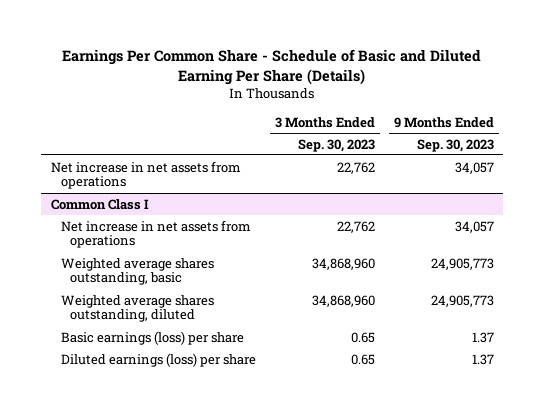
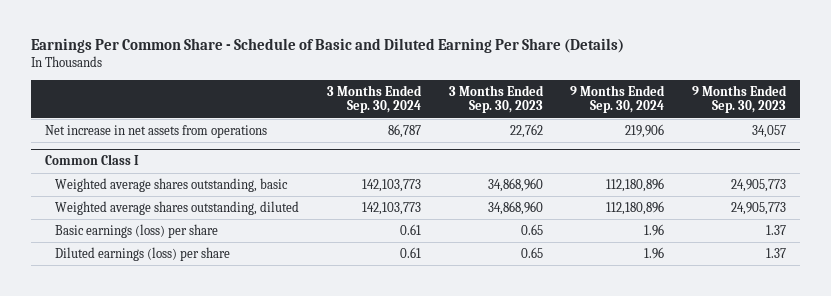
none -> [326,84,422,114] 3 Months Ended Sep. 30, 2024
none -> [570,84,666,114] 9 Months Ended Sep. 30, 2024
[60,219,251,249] Net increase in net assets from operations -> none

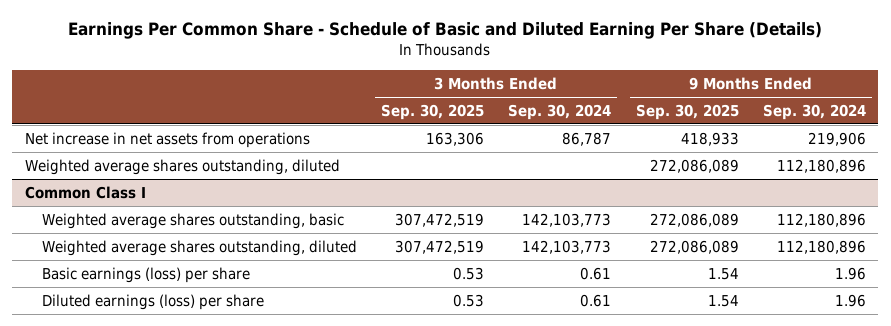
[448,84,544,114] 3 Months Ended Sep. 30, 2023 -> none
[692,84,788,114] 9 Months Ended Sep. 30, 2023 -> none
none -> [381,103,485,120] Sep. 30, 2025
none -> [635,103,739,120] Sep. 30, 2025
none -> [24,158,340,175] Weighted average shares outstanding, diluted

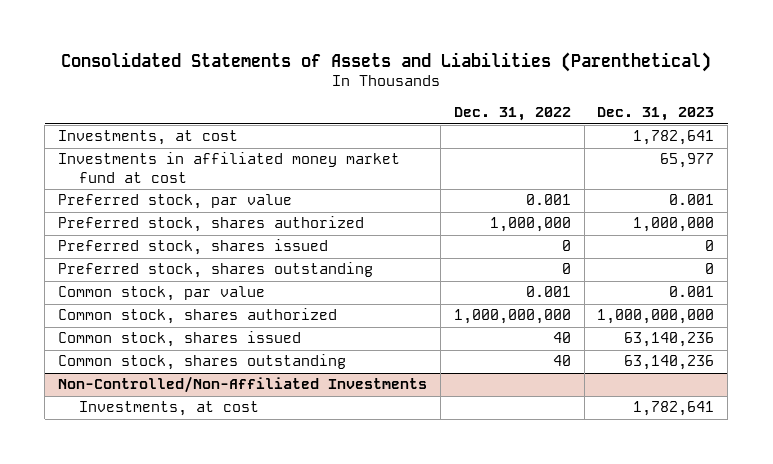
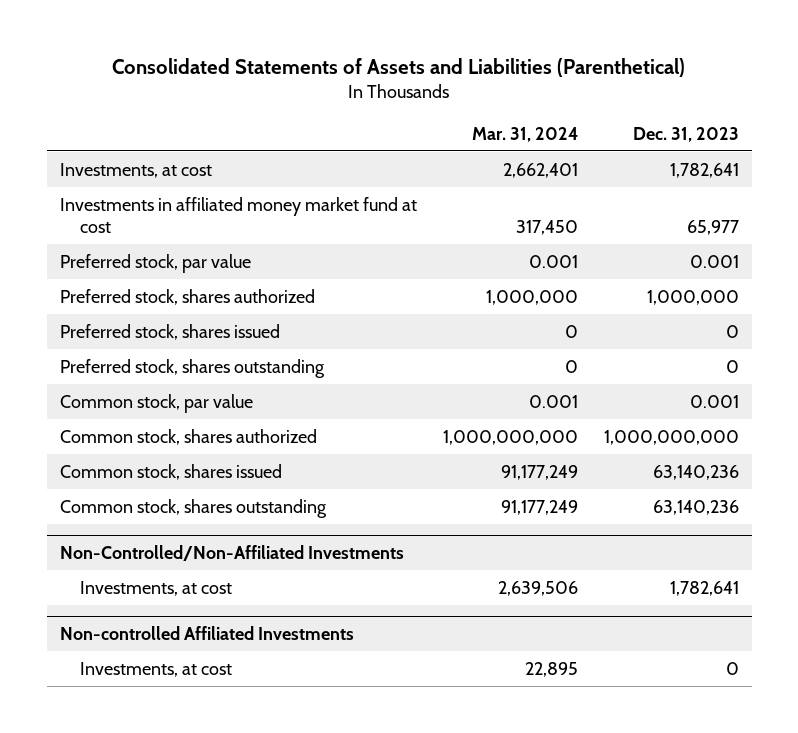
[453,107,571,122] Dec. 31, 2022 -> none
none -> [471,126,578,142] Mar. 31, 2024
none -> [59,625,354,640] Non-controlled Affiliated Investments
none -> [80,661,233,677] Investments, at cost

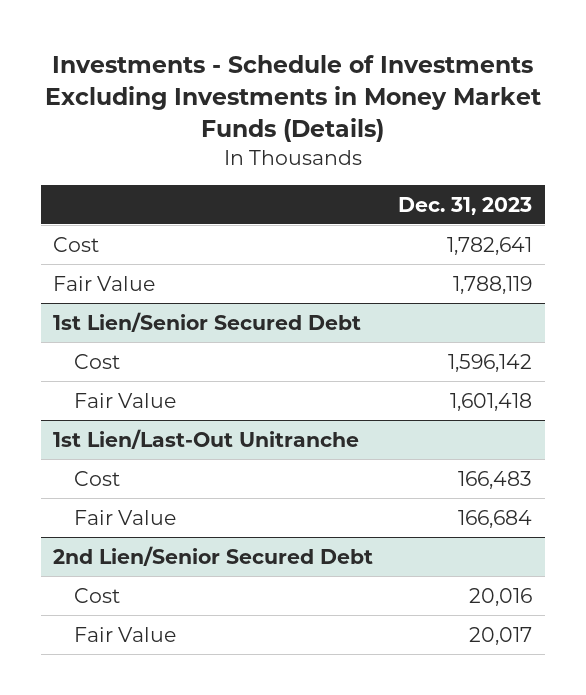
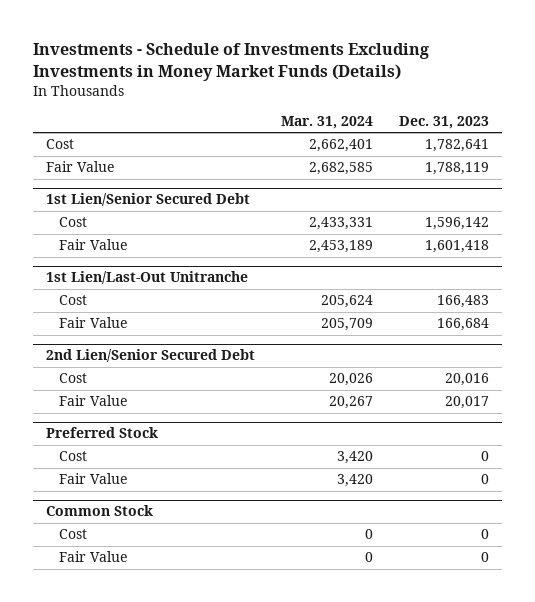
none -> [280,116,373,130] Mar. 31, 2024
none -> [46,427,159,439] Preferred Stock
none -> [59,451,88,462] Cost
none -> [59,473,128,485] Fair Value
none -> [46,505,154,517] Common Stock
none -> [59,529,88,540] Cost
none -> [59,551,128,563] Fair Value

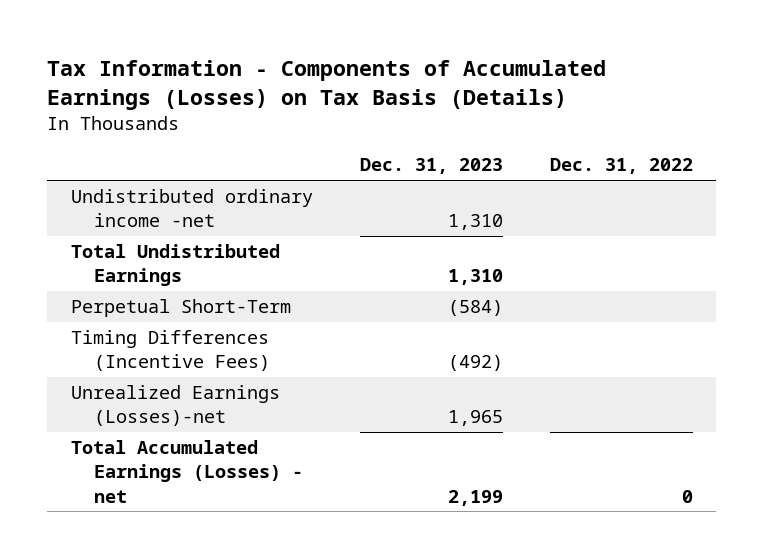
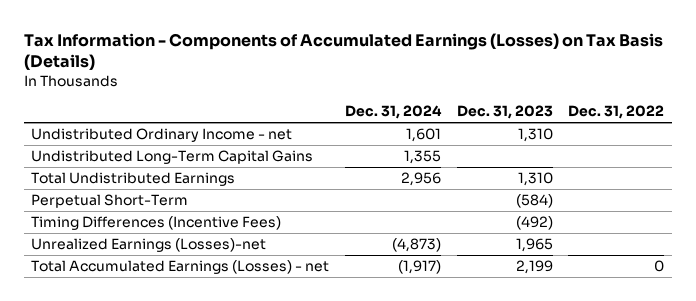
none -> [345,105,443,120] Dec. 31, 2024
[70,189,313,228] Undistributed ordinary income -net -> [31,127,293,142] Undistributed Ordinary Income - net
none -> [31,149,314,164] Undistributed Long-Term Capital Gains

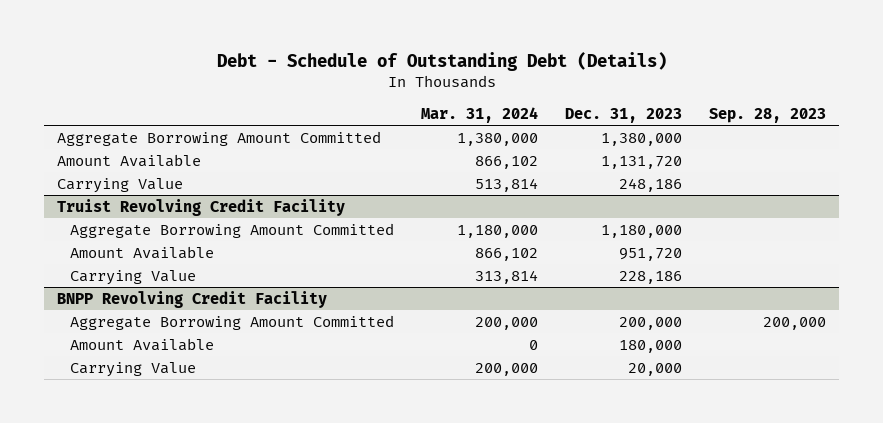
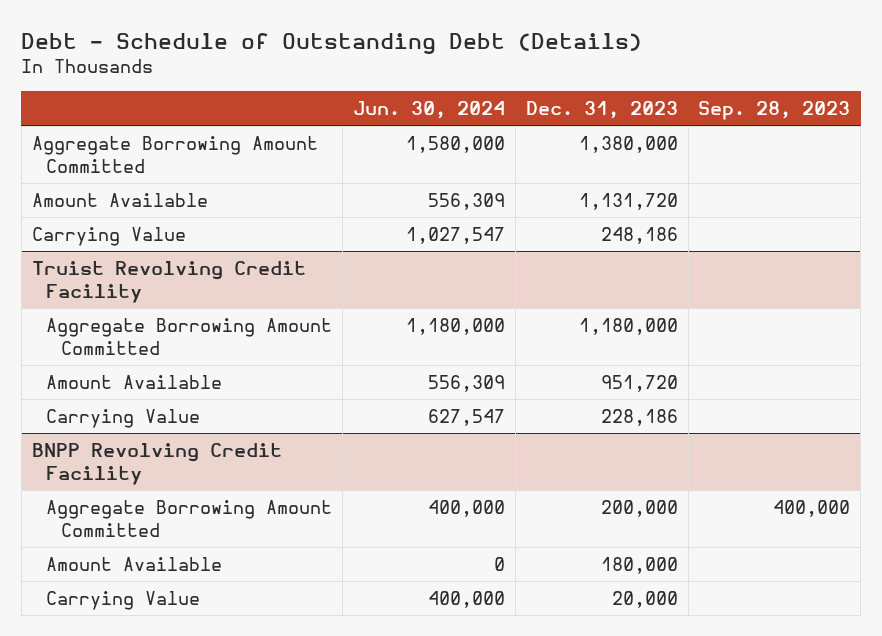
[421,106,539,123] Mar. 31, 2024 -> none
none -> [352,100,505,119] Jun. 30, 2024
[762,316,826,330] 200,000 -> [773,499,851,517] 400,000

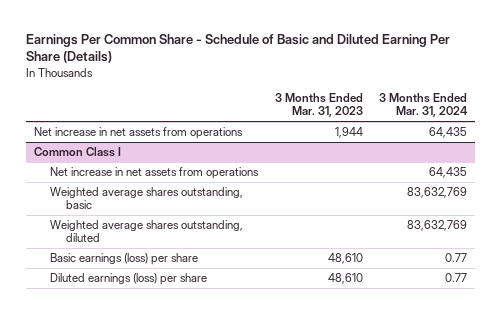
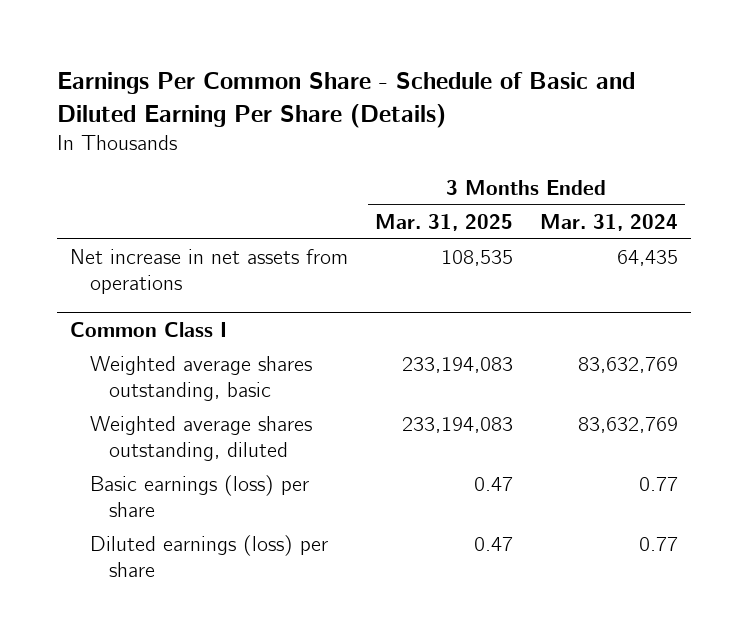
[274,92,363,118] 3 Months Ended Mar. 31, 2023 -> none
none -> [375,213,514,231] Mar. 31, 2025
[50,167,260,180] Net increase in net assets from operations -> none

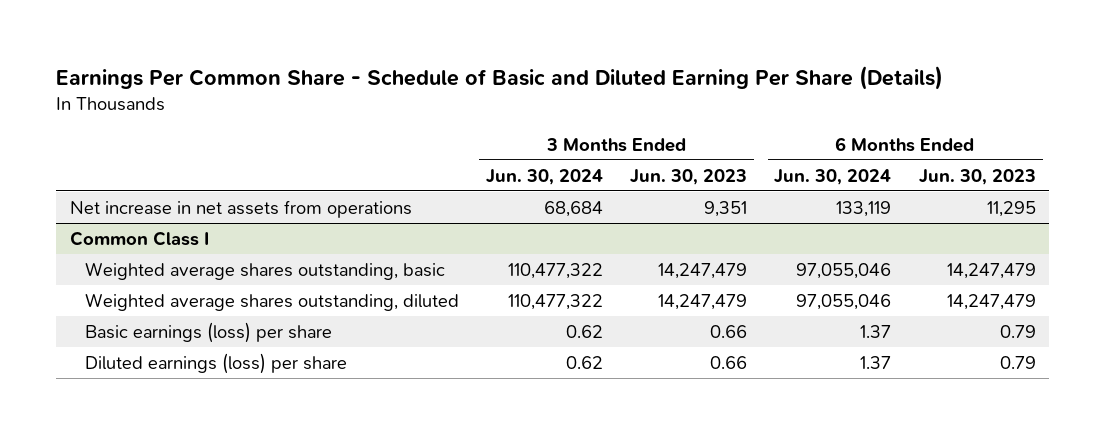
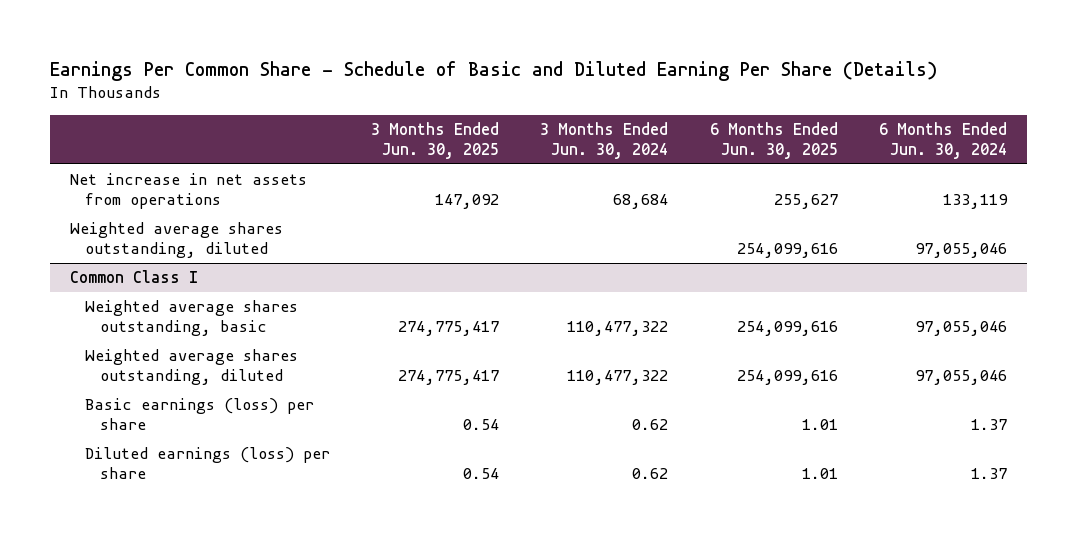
[630,168,748,185] Jun. 30, 2023 -> none
[918,168,1036,185] Jun. 30, 2023 -> none
none -> [371,121,500,160] 3 Months Ended Jun. 30, 2025
none -> [709,121,838,160] 6 Months Ended Jun. 30, 2025
none -> [70,222,284,259] Weighted average shares outstanding, diluted

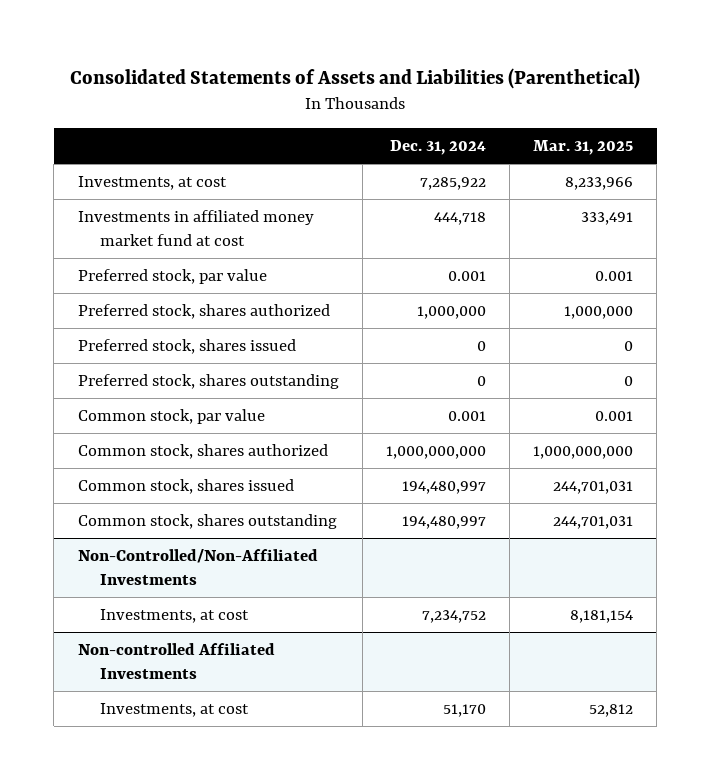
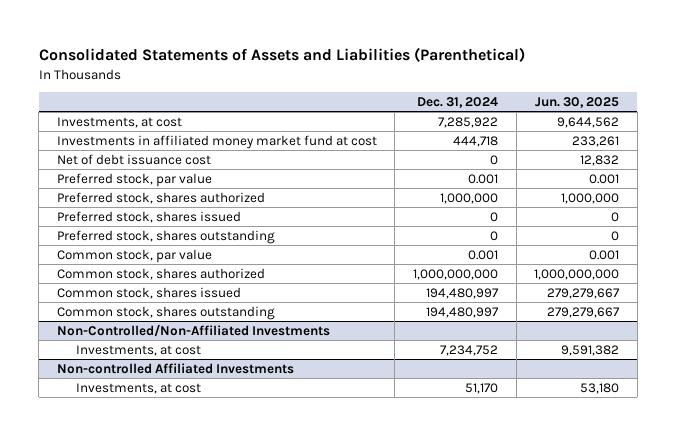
[533,140,634,156] Mar. 31, 2025 -> none
none -> [535,97,620,109] Jun. 30, 2025
none -> [56,153,211,165] Net of debt issuance cost

